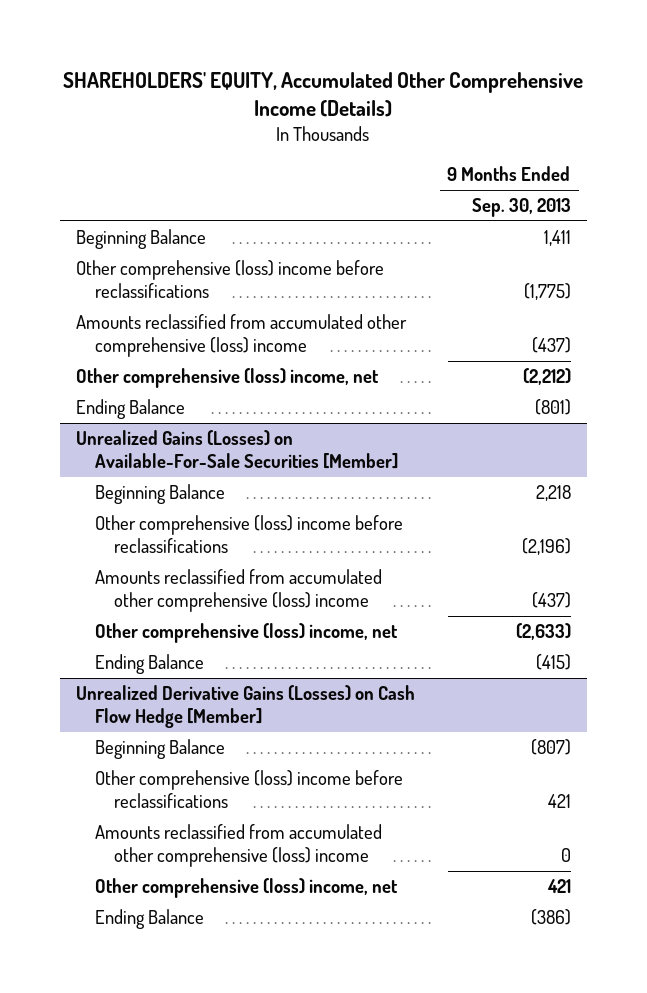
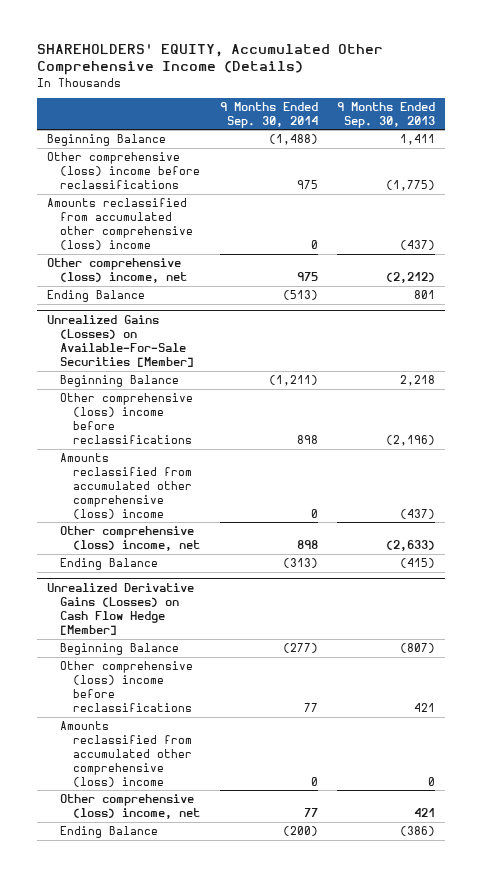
none -> [219,101,318,128] 9 Months Ended Sep. 30, 2014
[534,398,571,415] (801) -> [414,290,436,300] 801

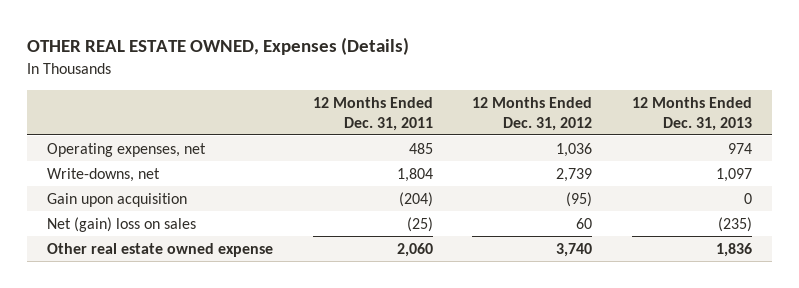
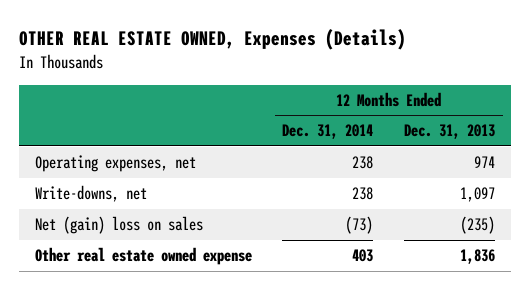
[312,97,433,131] 12 Months Ended Dec. 31, 2011 -> none
[472,97,593,131] 12 Months Ended Dec. 31, 2012 -> none
none -> [282,124,374,140] Dec. 31, 2014
[46,192,187,207] Gain upon acquisition -> none

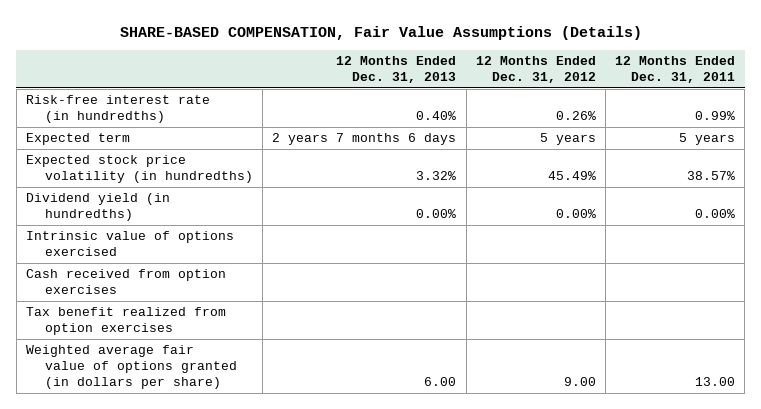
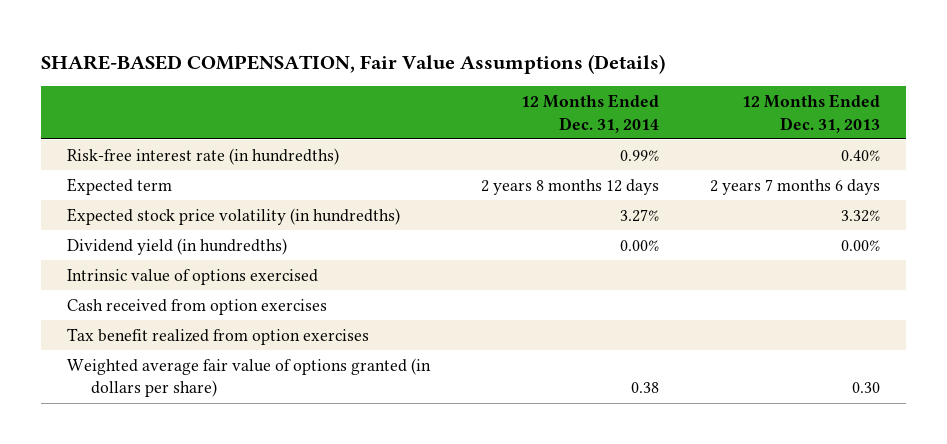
[475,55,596,83] 12 Months Ended Dec. 31, 2012 -> none
[615,55,736,83] 12 Months Ended Dec. 31, 2011 -> none
none -> [521,93,660,133] 12 Months Ended Dec. 31, 2014
[424,377,457,387] 6.00 -> [852,382,881,394] 0.30

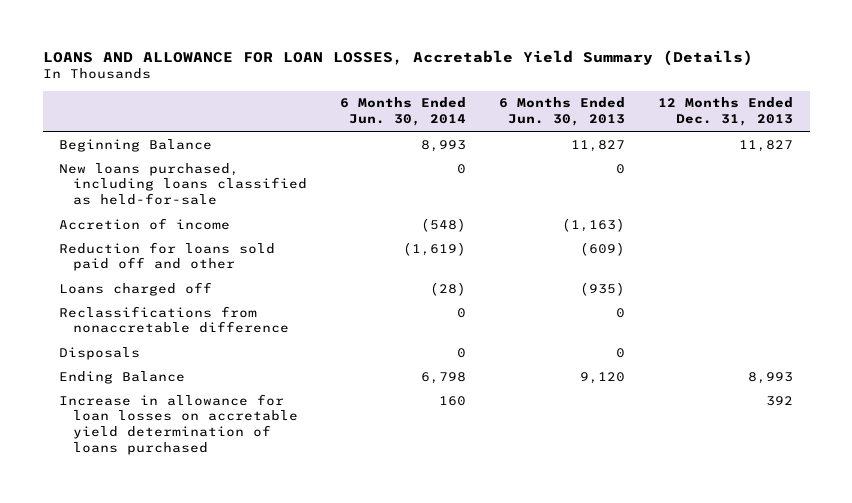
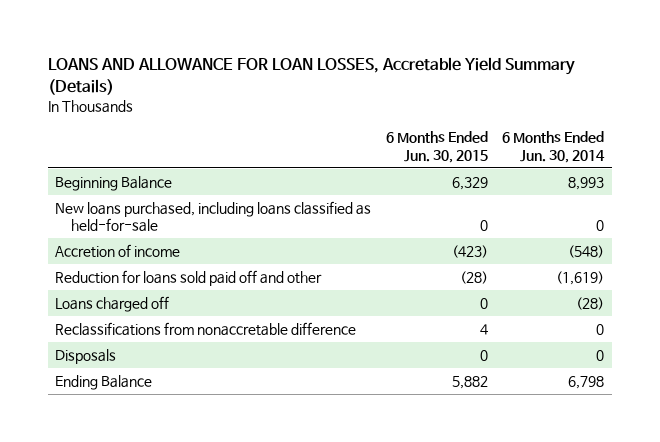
[499,97,626,127] 6 Months Ended Jun. 30, 2013 -> none
[658,97,794,127] 12 Months Ended Dec. 31, 2013 -> none
none -> [385,131,488,163] 6 Months Ended Jun. 30, 2015
[59,393,299,456] Increase in allowance for loan losses on accretable yield determination of loans purchased -> none

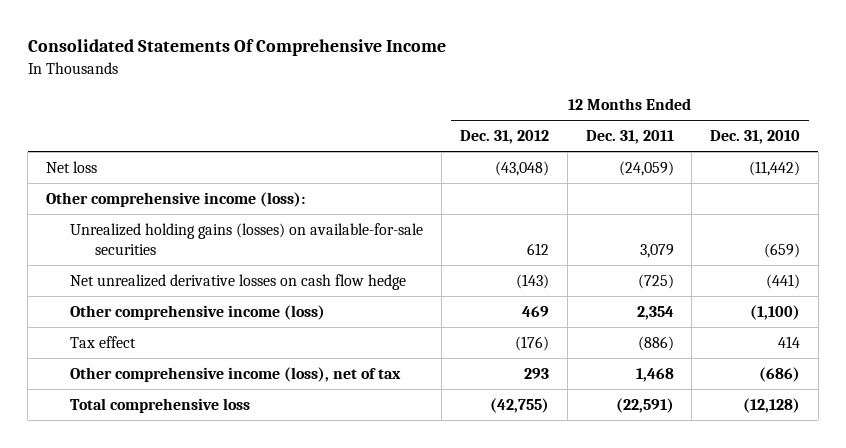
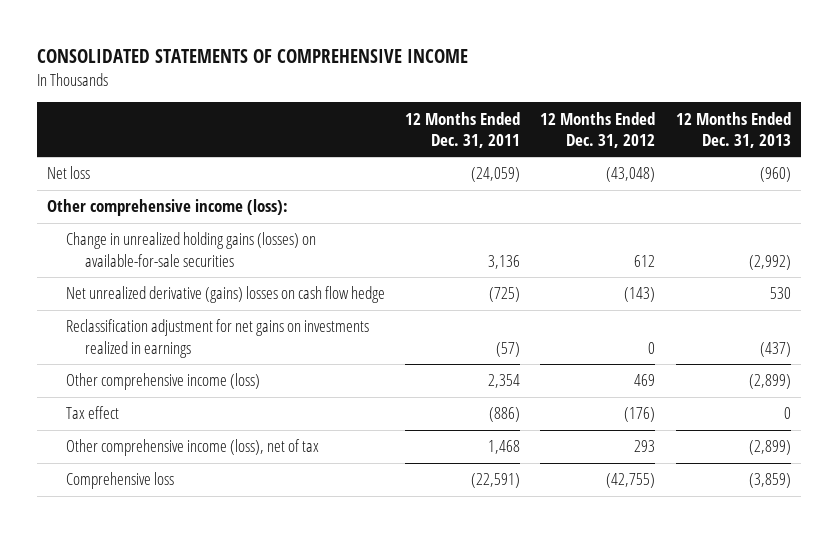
[27,39,446,57] Consolidated Statements Of Comprehensive Income -> [37,48,469,63] CONSOLIDATED STATEMENTS OF COMPREHENSIVE INCOME
[710,130,801,145] Dec. 31, 2010 -> none
none -> [675,111,791,148] 12 Months Ended Dec. 31, 2013
[70,222,424,255] Unrealized holding gains (losses) on available-for-sale securities -> [65,232,316,267] Change in unrealized holding gains (losses) on available-for-sale securities
[639,243,674,258] 3,079 -> [488,254,521,269] 3,136
[70,273,407,290] Net unrealized derivative losses on cash flow hedge -> [65,286,385,304] Net unrealized derivative (gains) losses on cash flow hedge
none -> [65,319,369,358] Reclassification adjustment for net gains on investments realized in earnings
[70,397,251,413] Total comprehensive loss -> [65,472,174,490] Comprehensive loss

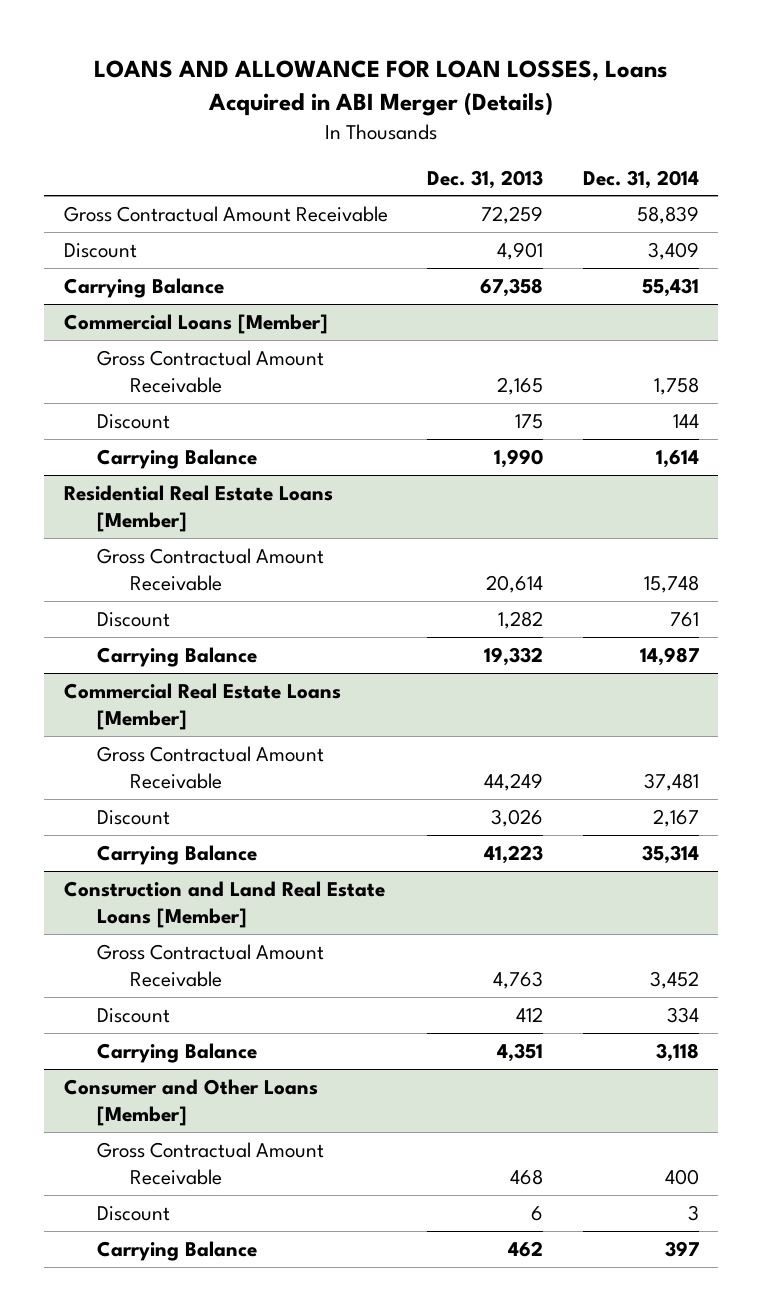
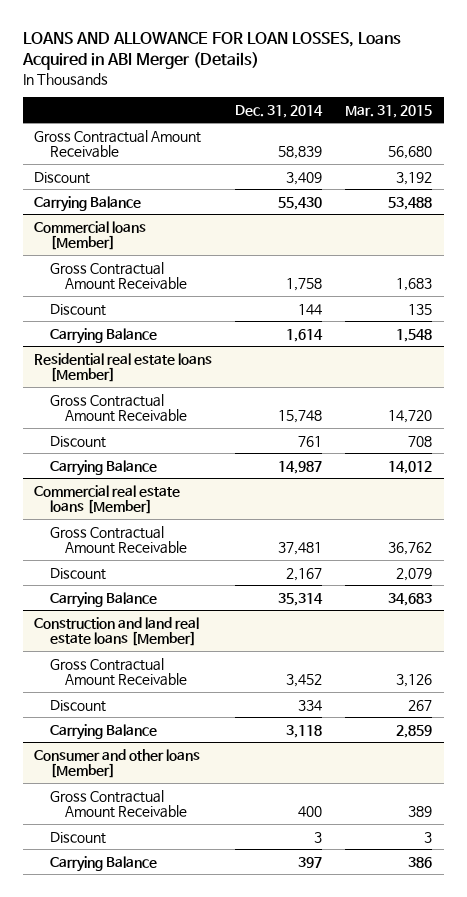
[427,169,544,189] Dec. 31, 2013 -> none
none -> [345,104,433,118] Mar. 31, 2015
[641,277,699,297] 55,431 -> [278,196,323,210] 55,430
[64,313,329,334] Commercial Loans [Member] -> [34,220,147,251] Commercial loans [Member]
[64,484,334,533] Residential Real Estate Loans [Member] -> [34,352,213,383] Residential real estate loans [Member]
[64,682,342,731] Commercial Real Estate Loans [Member] -> [34,484,181,515] Commercial real estate loans [Member]
[64,880,386,929] Construction and Land Real Estate Loans [Member] -> [34,616,200,647] Construction and land real estate loans [Member]
[64,1078,319,1127] Consumer and Other Loans [Member] -> [34,748,201,779] Consumer and other loans [Member]

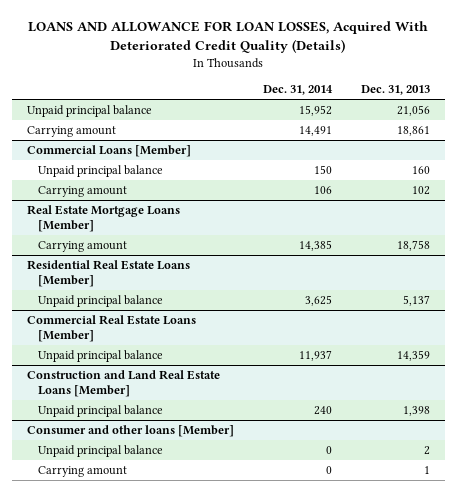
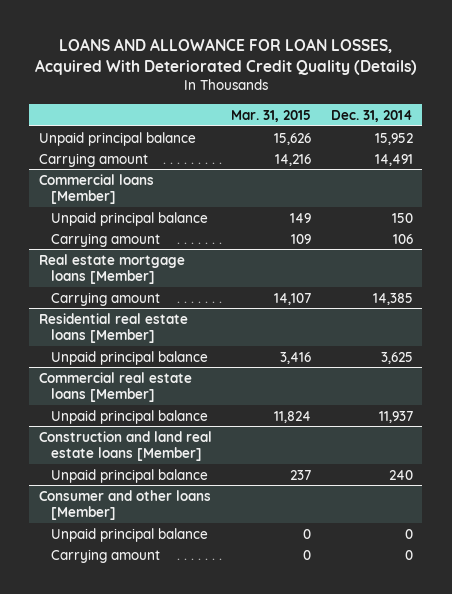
[361,85,431,96] Dec. 31, 2013 -> none
none -> [231,109,312,122] Mar. 31, 2015
[26,145,191,158] Commercial Loans [Member] -> [39,173,155,205] Commercial loans [Member]
[26,205,180,232] Real Estate Mortgage Loans [Member] -> [39,253,186,285] Real estate mortgage loans [Member]
[26,260,190,287] Residential Real Estate Loans [Member] -> [39,312,189,344] Residential real estate loans [Member]
[26,315,196,342] Commercial Real Estate Loans [Member] -> [39,371,193,403] Commercial real estate loans [Member]
[26,370,220,397] Construction and Land Real Estate Loans [Member] -> [39,430,213,462] Construction and land real estate loans [Member]

